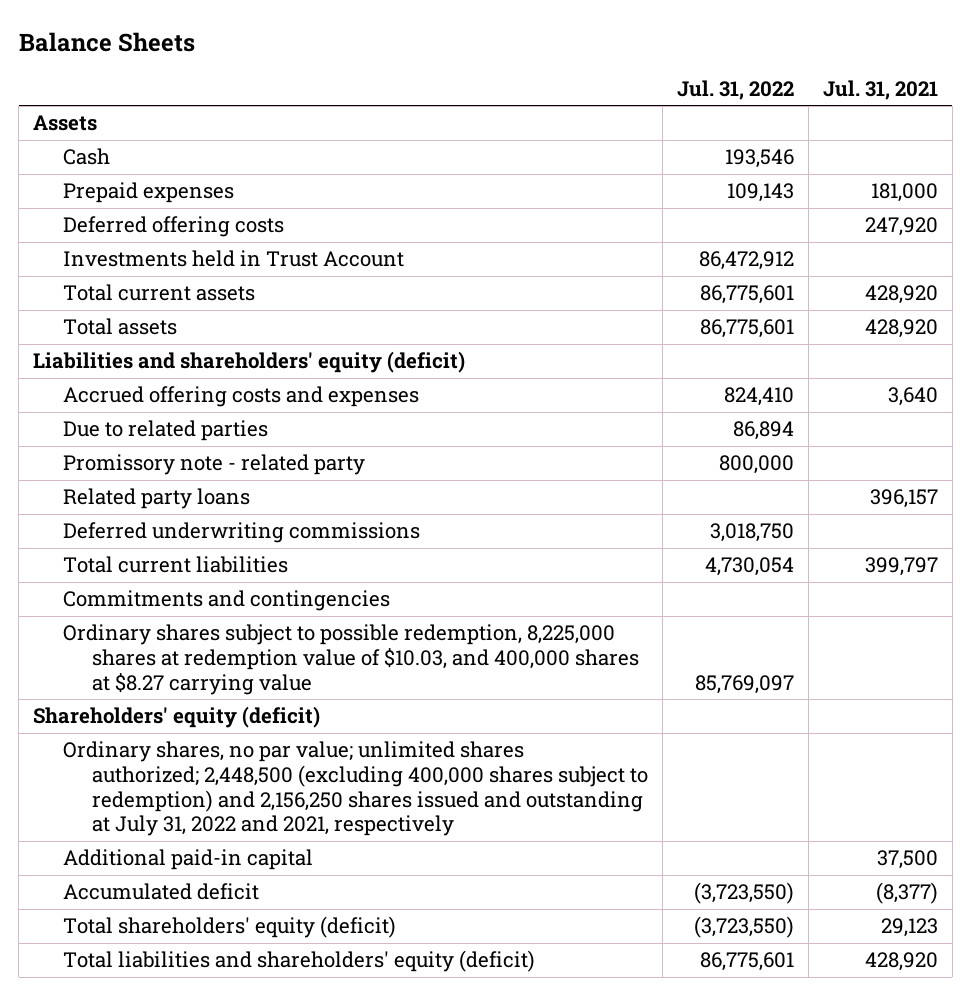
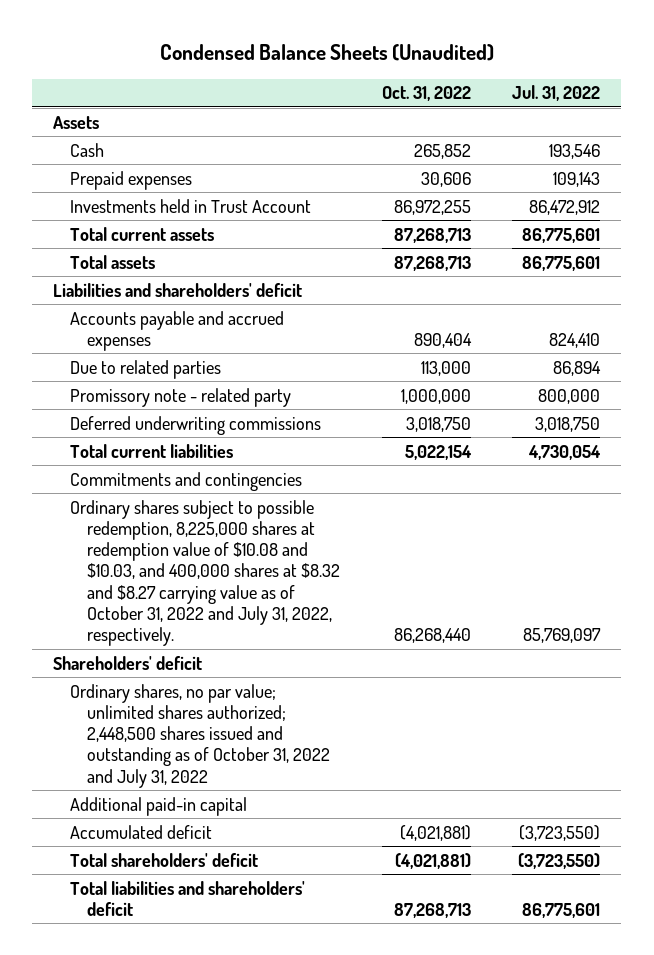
[18,31,195,52] Balance Sheets -> [159,44,494,62] Condensed Balance Sheets (Unaudited)
[822,79,938,100] Jul. 31, 2021 -> none
none -> [381,86,471,102] Oct. 31, 2022
[62,216,284,238] Deferred offering costs -> none
[33,351,466,374] Liabilities and shareholders' equity (deficit) -> [53,282,303,297] Liabilities and shareholders' deficit
[62,386,419,408] Accrued offering costs and expenses -> [69,310,284,351] Accounts payable and accrued expenses
[62,488,250,510] Related party loans -> none
[62,624,640,695] Ordinary shares subject to possible redemption, 8,225,000 shares at redemption value of $10.03, and 400,000 shares at $8.27 carrying value -> [69,499,340,647] Ordinary shares subject to possible redemption, 8,225,000 shares at redemption value of $10.08 and $10.03, and 400,000 shares at $8.32 and $8.27 carrying value as of October 31, 2022 and July 31, 2022, respectively.
[33,706,321,729] Shareholders' equity (deficit) -> [53,655,203,670] Shareholders' deficit
[62,741,649,837] Ordinary shares, no par value; unlimited shares authorized; 2,448,500 (excluding 400,000 shares subject to redemption) and 2,156,250 shares issued and outstanding at July 31, 2022 and 2021, respectively -> [69,683,330,788] Ordinary shares, no par value; unlimited shares authorized; 2,448,500 shares issued and outstanding as of October 31, 2022 and July 31, 2022
[62,916,396,939] Total shareholders' equity (deficit) -> [69,852,258,867] Total shareholders' deficit
[62,950,535,973] Total liabilities and shareholders' equity (deficit) -> [69,880,305,916] Total liabilities and shareholders' deficit

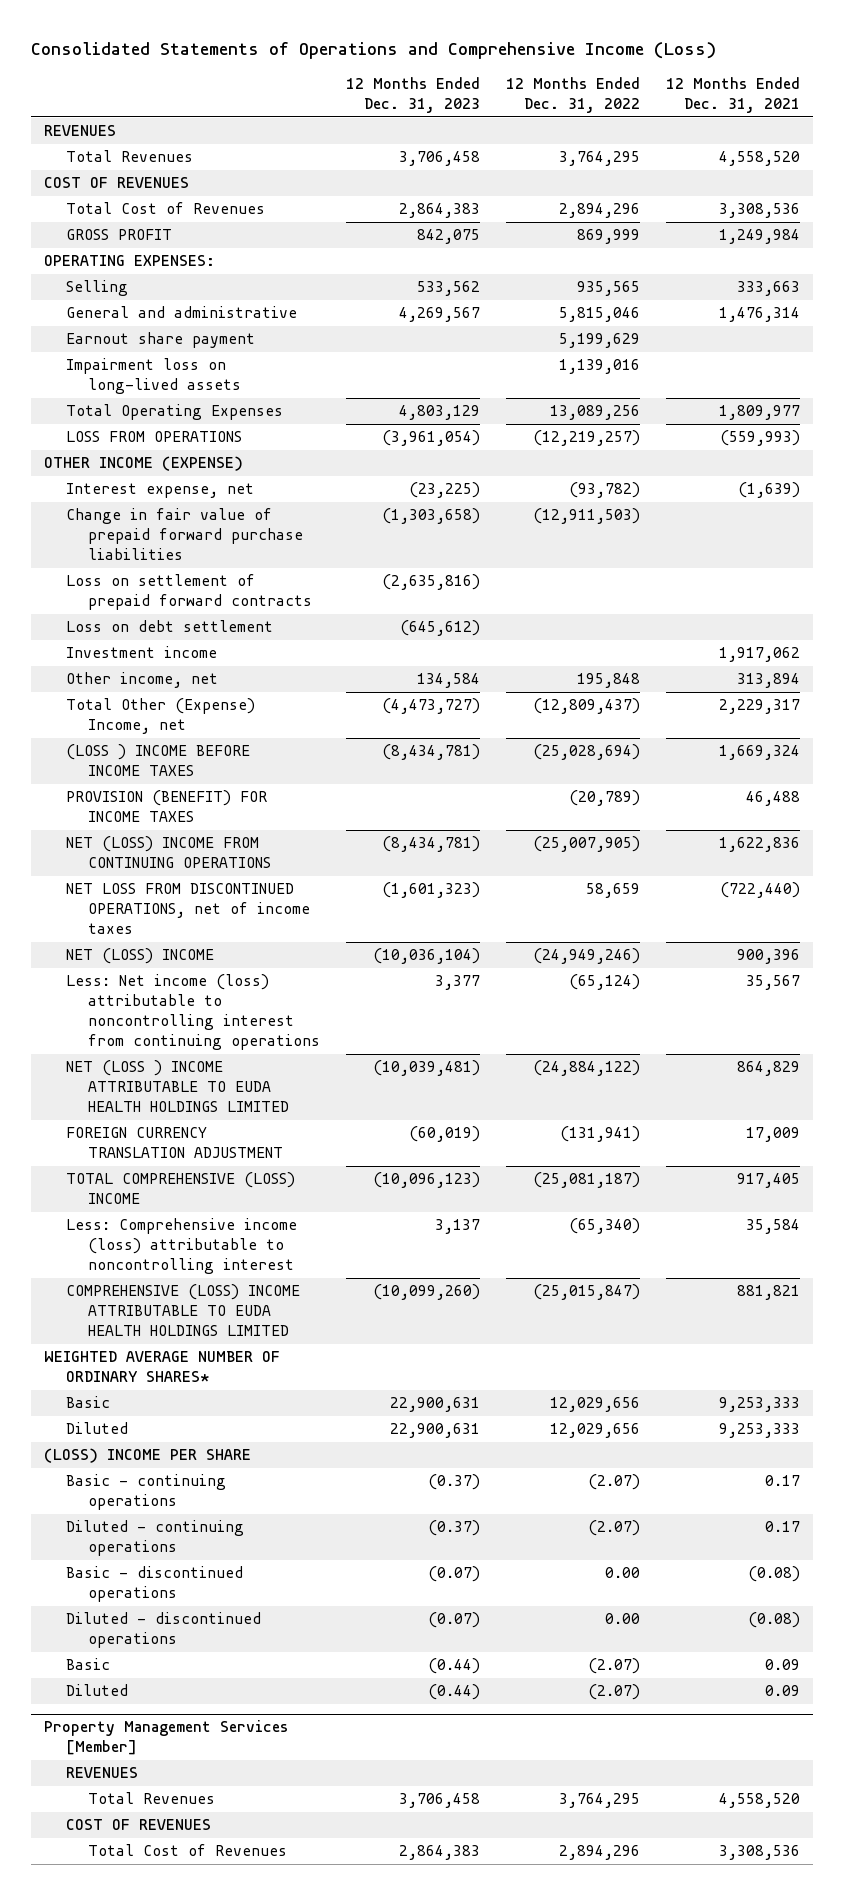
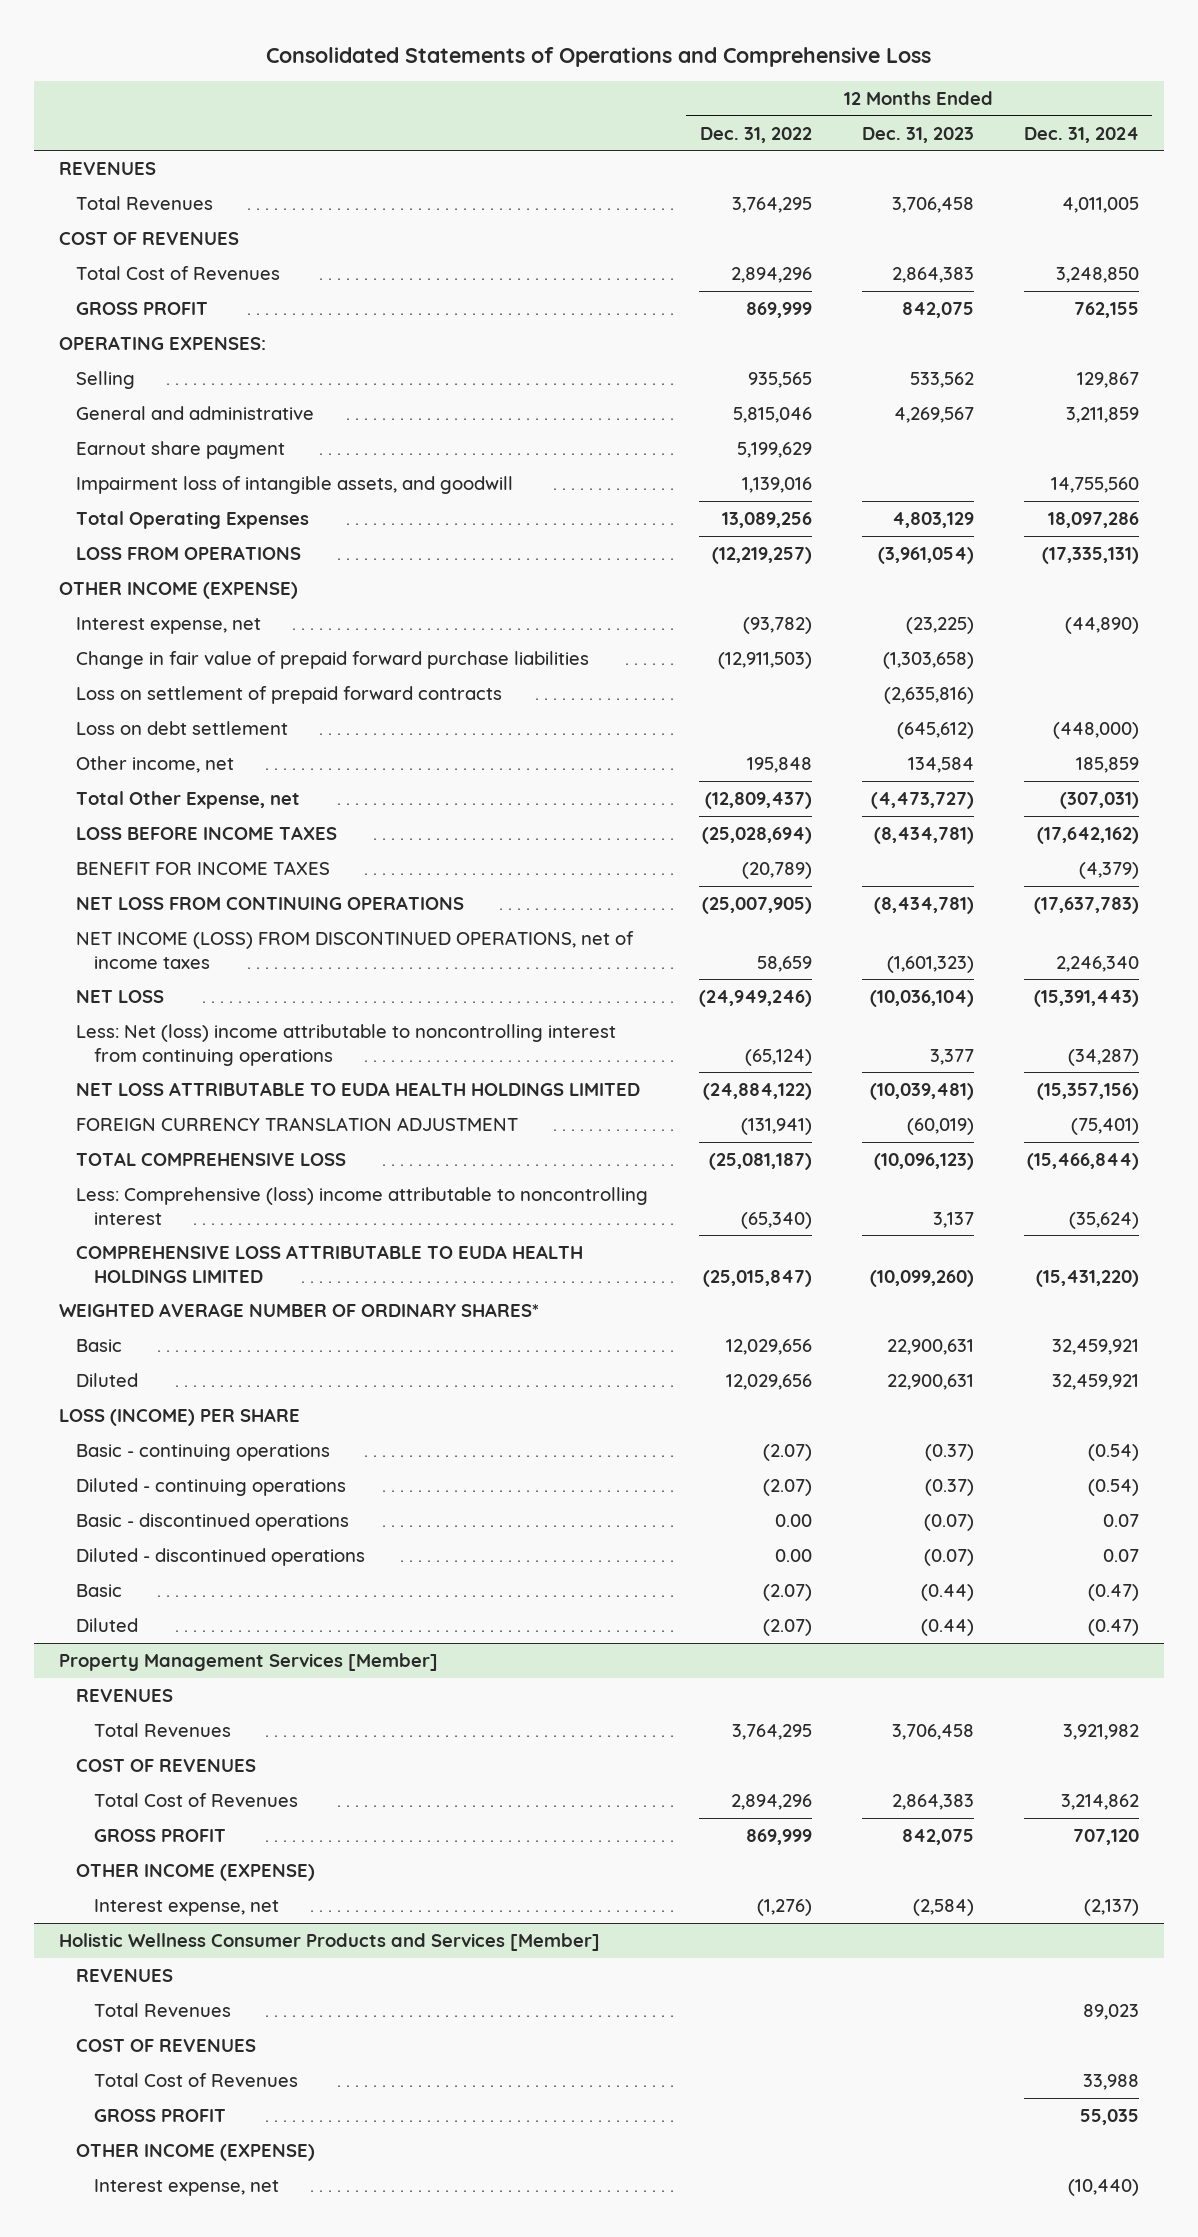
[31,42,717,60] Consolidated Statements of Operations and Comprehensive Income (Loss) -> [265,46,931,67] Consolidated Statements of Operations and Comprehensive Loss
[666,77,801,114] 12 Months Ended Dec. 31, 2021 -> none
none -> [1023,126,1139,143] Dec. 31, 2024
[66,358,241,395] Impairment loss on long-lived assets -> [76,475,514,494] Impairment loss of intangible assets, and goodwill
[66,646,218,659] Investment income -> none
[66,698,256,735] Total Other (Expense) Income, net -> [76,790,301,809] Total Other Expense, net
[66,744,251,777] (LOSS ) INCOME BEFORE INCOME TAXES -> [76,825,338,840] LOSS BEFORE INCOME TAXES
[66,790,268,823] PROVISION (BENEFIT) FOR INCOME TAXES -> [76,860,331,875] BENEFIT FOR INCOME TAXES
[66,836,271,869] NET (LOSS) INCOME FROM CONTINUING OPERATIONS -> [76,895,465,910] NET LOSS FROM CONTINUING OPERATIONS
[66,883,310,935] NET LOSS FROM DISCONTINUED OPERATIONS, net of income taxes -> [76,930,635,969] NET INCOME (LOSS) FROM DISCONTINUED OPERATIONS, net of income taxes
[66,948,215,965] NET (LOSS) INCOME -> [76,989,165,1003] NET LOSS
[66,974,320,1051] Less: Net income (loss) attributable to noncontrolling interest from continuing operations -> [76,1023,617,1066] Less: Net (loss) income attributable to noncontrolling interest from continuing operations
[66,1060,289,1113] NET (LOSS ) INCOME ATTRIBUTABLE TO EUDA HEALTH HOLDINGS LIMITED -> [76,1081,641,1096] NET LOSS ATTRIBUTABLE TO EUDA HEALTH HOLDINGS LIMITED
[66,1172,296,1205] TOTAL COMPREHENSIVE (LOSS) INCOME -> [76,1151,347,1166] TOTAL COMPREHENSIVE LOSS
[66,1218,298,1275] Less: Comprehensive income (loss) attributable to noncontrolling interest -> [76,1186,649,1225] Less: Comprehensive (loss) income attributable to noncontrolling interest
[66,1284,301,1337] COMPREHENSIVE (LOSS) INCOME ATTRIBUTABLE TO EUDA HEALTH HOLDINGS LIMITED -> [76,1244,584,1283] COMPREHENSIVE LOSS ATTRIBUTABLE TO EUDA HEALTH HOLDINGS LIMITED
[44,1448,252,1464] (LOSS) INCOME PER SHARE -> [58,1407,300,1426] LOSS (INCOME) PER SHARE
none -> [93,1828,226,1842] GROSS PROFIT
none -> [76,1863,316,1881] OTHER INCOME (EXPENSE)
none -> [93,1898,279,1916] Interest expense, net
none -> [58,1932,600,1951] Holistic Wellness Consumer Products and Services [Member]
none -> [76,1968,174,1982] REVENUES
none -> [93,2002,231,2017] Total Revenues
none -> [76,2038,257,2052] COST OF REVENUES
none -> [93,2072,298,2087] Total Cost of Revenues
none -> [93,2108,226,2122] GROSS PROFIT
none -> [76,2143,316,2161] OTHER INCOME (EXPENSE)
none -> [93,2178,279,2196] Interest expense, net

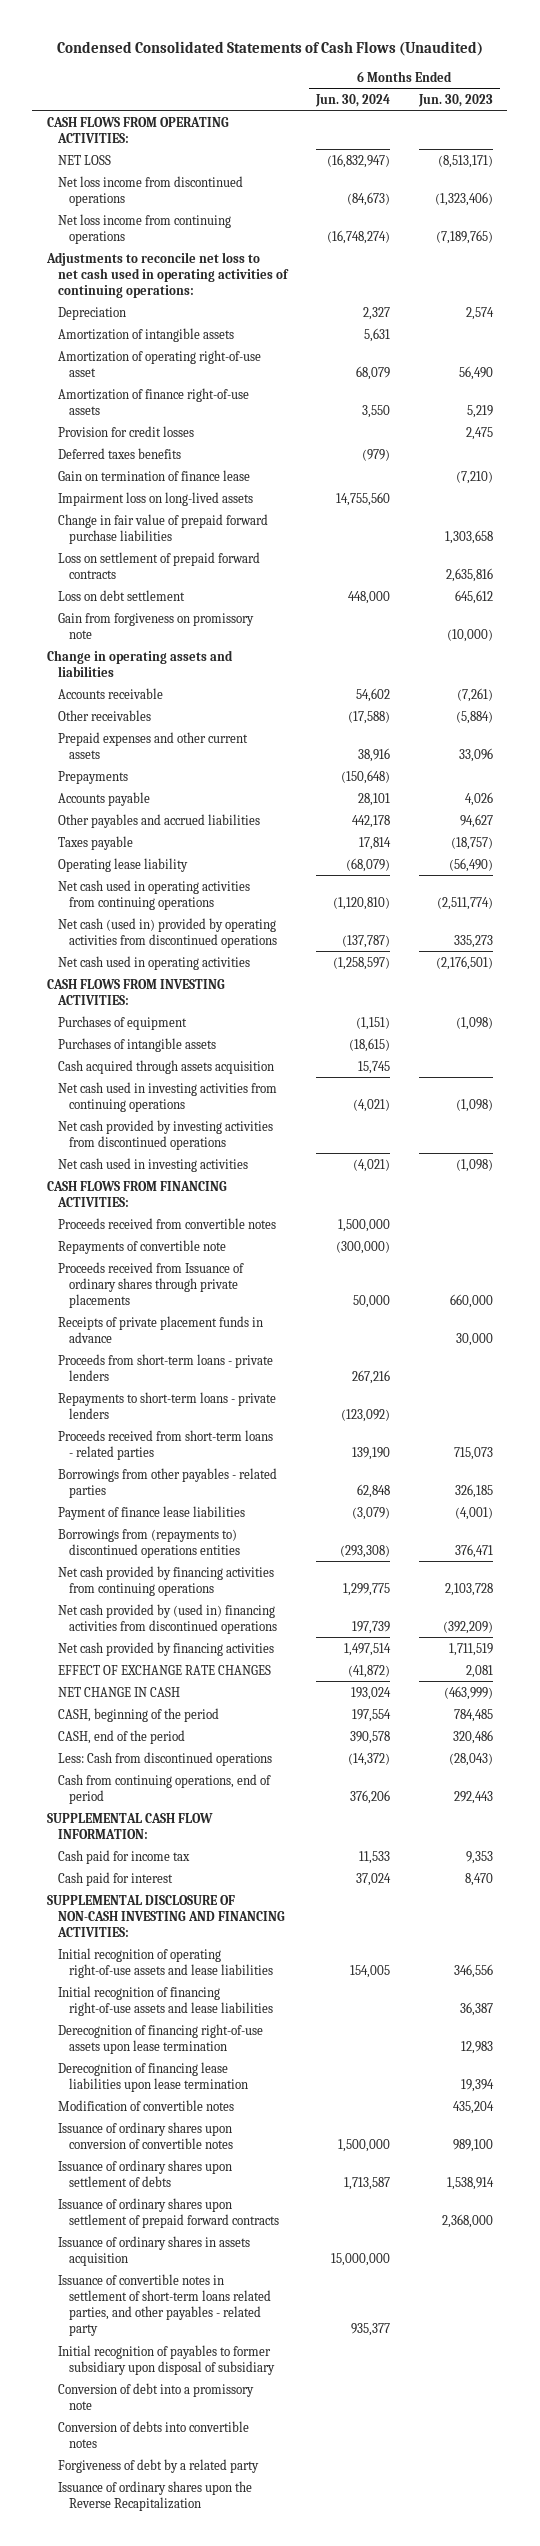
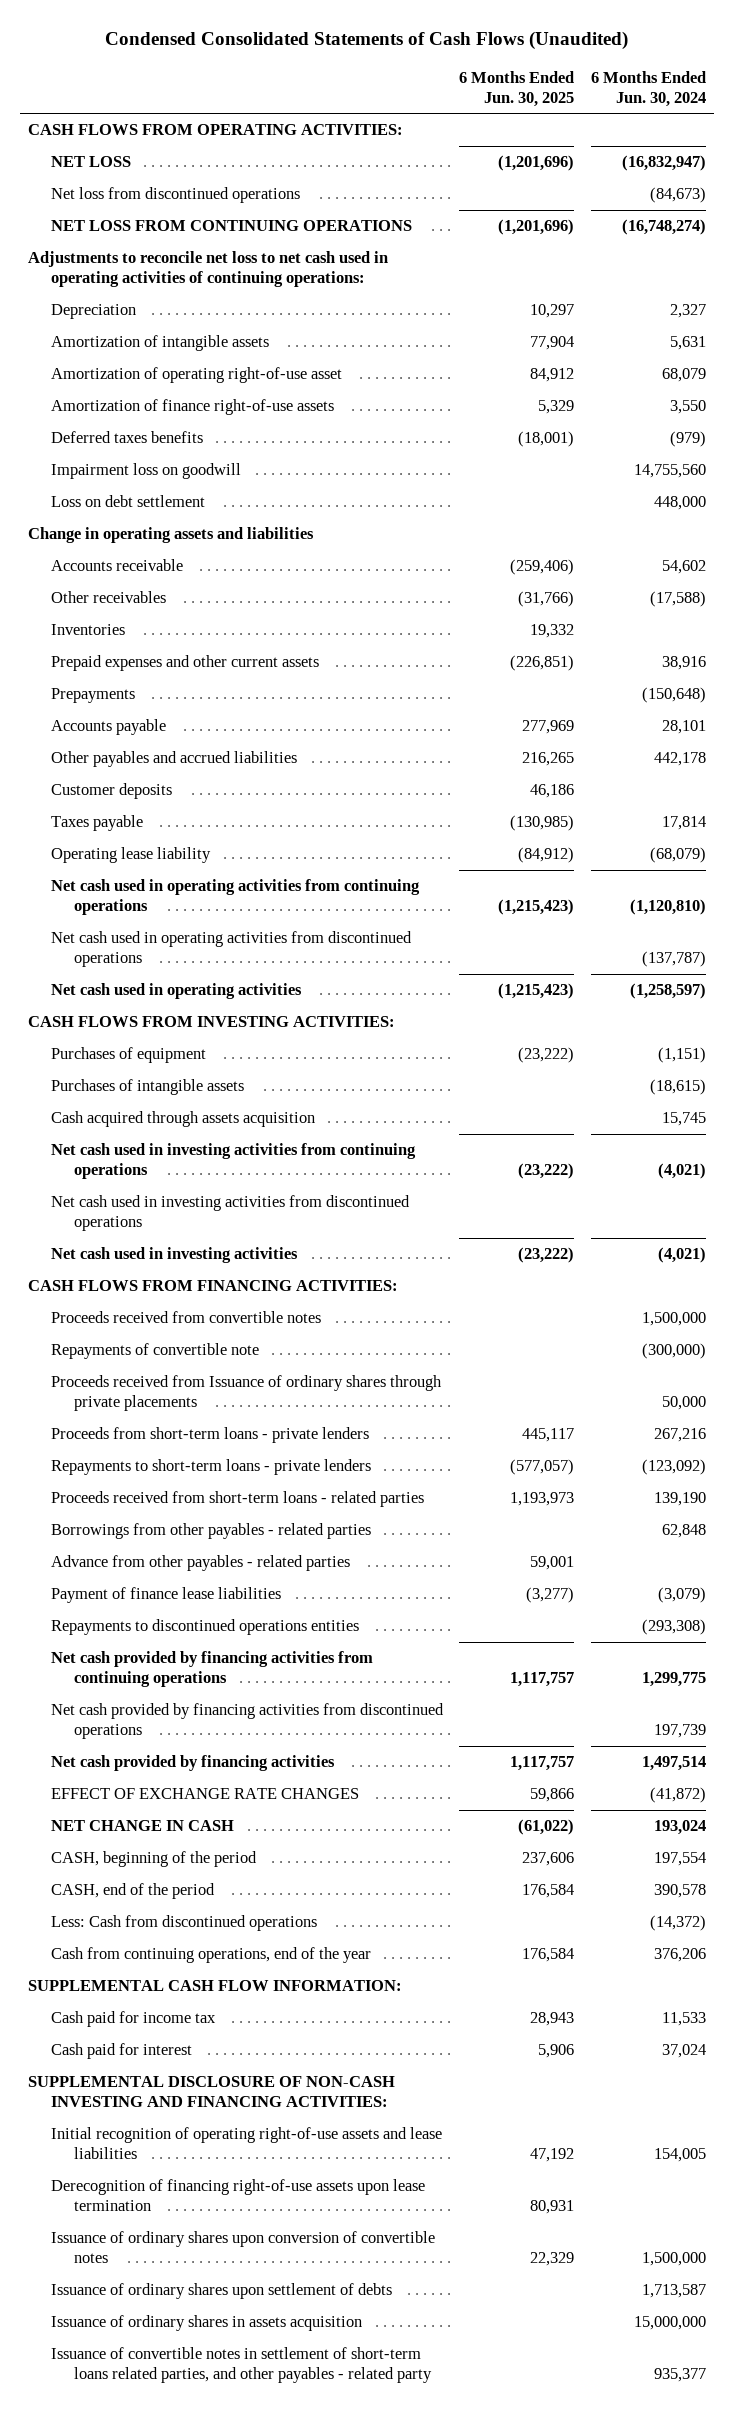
[417,93,493,107] Jun. 30, 2023 -> none
none -> [459,70,575,107] 6 Months Ended Jun. 30, 2025
[57,175,243,206] Net loss income from discontinued operations -> [50,187,300,204] Net loss from discontinued operations
[57,213,231,244] Net loss income from continuing operations -> [50,220,412,232] NET LOSS FROM CONTINUING OPERATIONS
[57,425,194,437] Provision for credit losses -> none
[57,469,250,481] Gain on termination of finance lease -> none
[57,513,268,544] Change in fair value of prepaid forward purchase liabilities -> none
[57,551,260,579] Loss on settlement of prepaid forward contracts -> none
[57,491,253,506] Impairment loss on long-lived assets -> [50,463,241,480] Impairment loss on goodwill
[57,612,254,639] Gain from forgiveness on promissory note -> none
none -> [50,624,125,636] Inventories
none -> [50,783,172,800] Customer deposits
[57,917,277,948] Net cash (used in) provided by operating activities from discontinued operations -> [50,931,412,968] Net cash used in operating activities from discontinued operations
[57,1119,273,1150] Net cash provided by investing activities from discontinued operations -> [50,1195,410,1232] Net cash used in investing activities from discontinued operations
[57,1315,263,1343] Receipts of private placement funds in advance -> none
none -> [50,1555,350,1572] Advance from other payables - related parties
[57,1528,240,1558] Borrowings from (repayments to) discontinued operations entities -> [50,1619,359,1636] Repayments to discontinued operations entities
[57,1603,277,1634] Net cash provided by (used in) financing activities from discontinued operations -> [50,1703,444,1740] Net cash provided by financing activities from discontinued operations
[57,1773,271,1804] Cash from continuing operations, end of period -> [50,1947,371,1964] Cash from continuing operations, end of the year
[57,1985,273,2016] Initial recognition of financing right-of-use assets and lease liabilities -> none
[57,2061,248,2092] Derecognition of financing lease liabilities upon lease termination -> none
[57,2099,234,2111] Modification of convertible notes -> none
[57,2197,279,2228] Issuance of ordinary shares upon settlement of prepaid forward contracts -> none
[57,2344,275,2375] Initial recognition of payables to former subsidiary upon disposal of subsidiary -> none
[57,2382,254,2410] Conversion of debt into a promissory note -> none
[57,2420,249,2448] Conversion of debts into convertible notes -> none
[57,2458,259,2473] Forgiveness of debt by a related party -> none
[57,2480,252,2511] Issuance of ordinary shares upon the Reverse Recapitalization -> none

